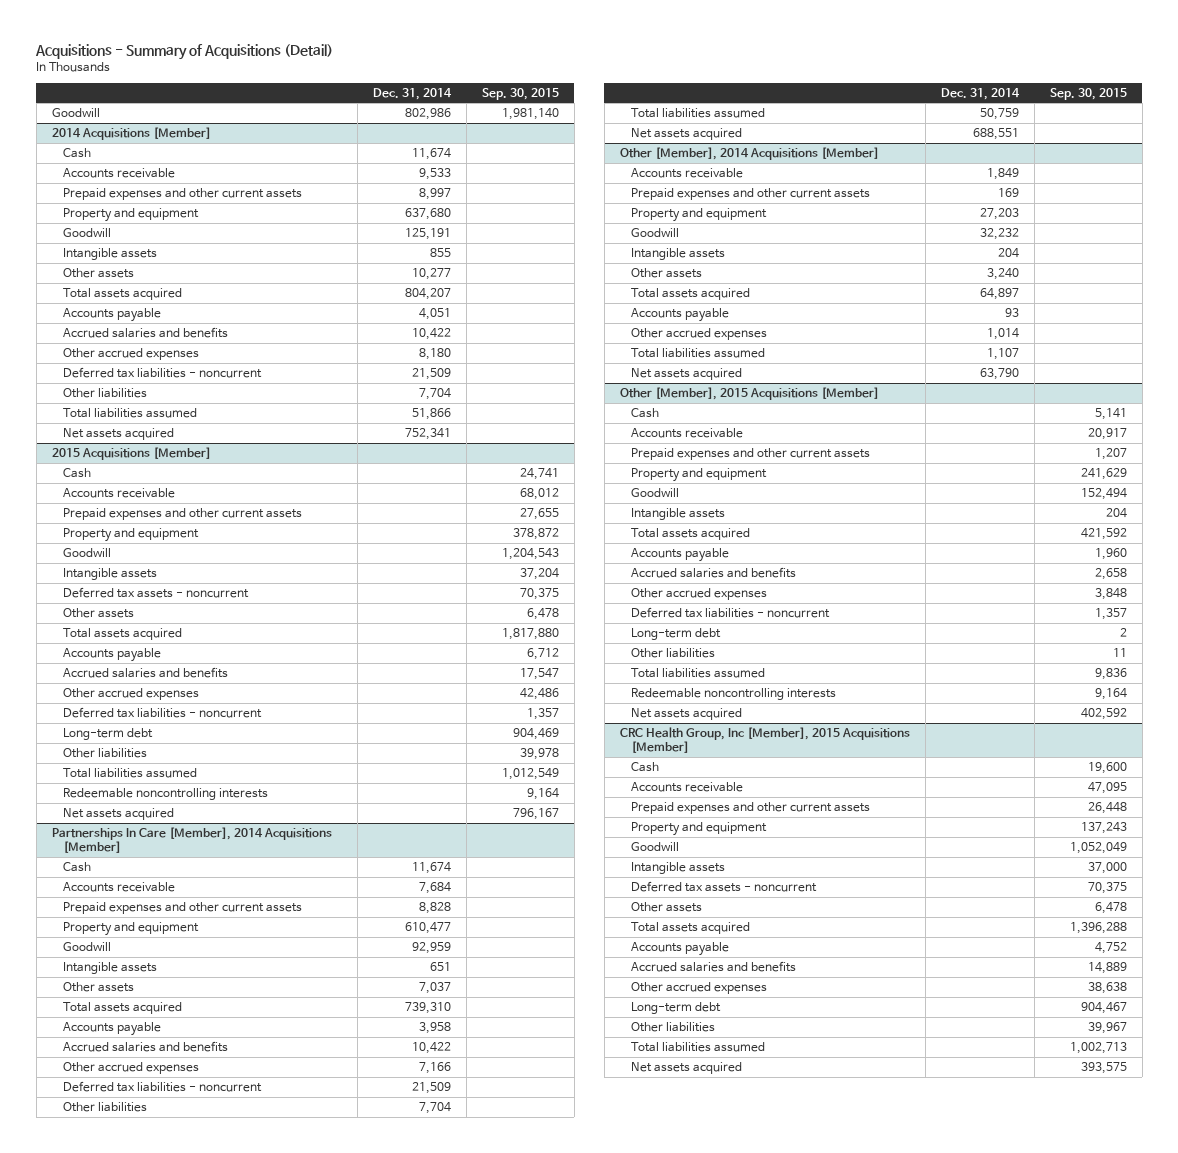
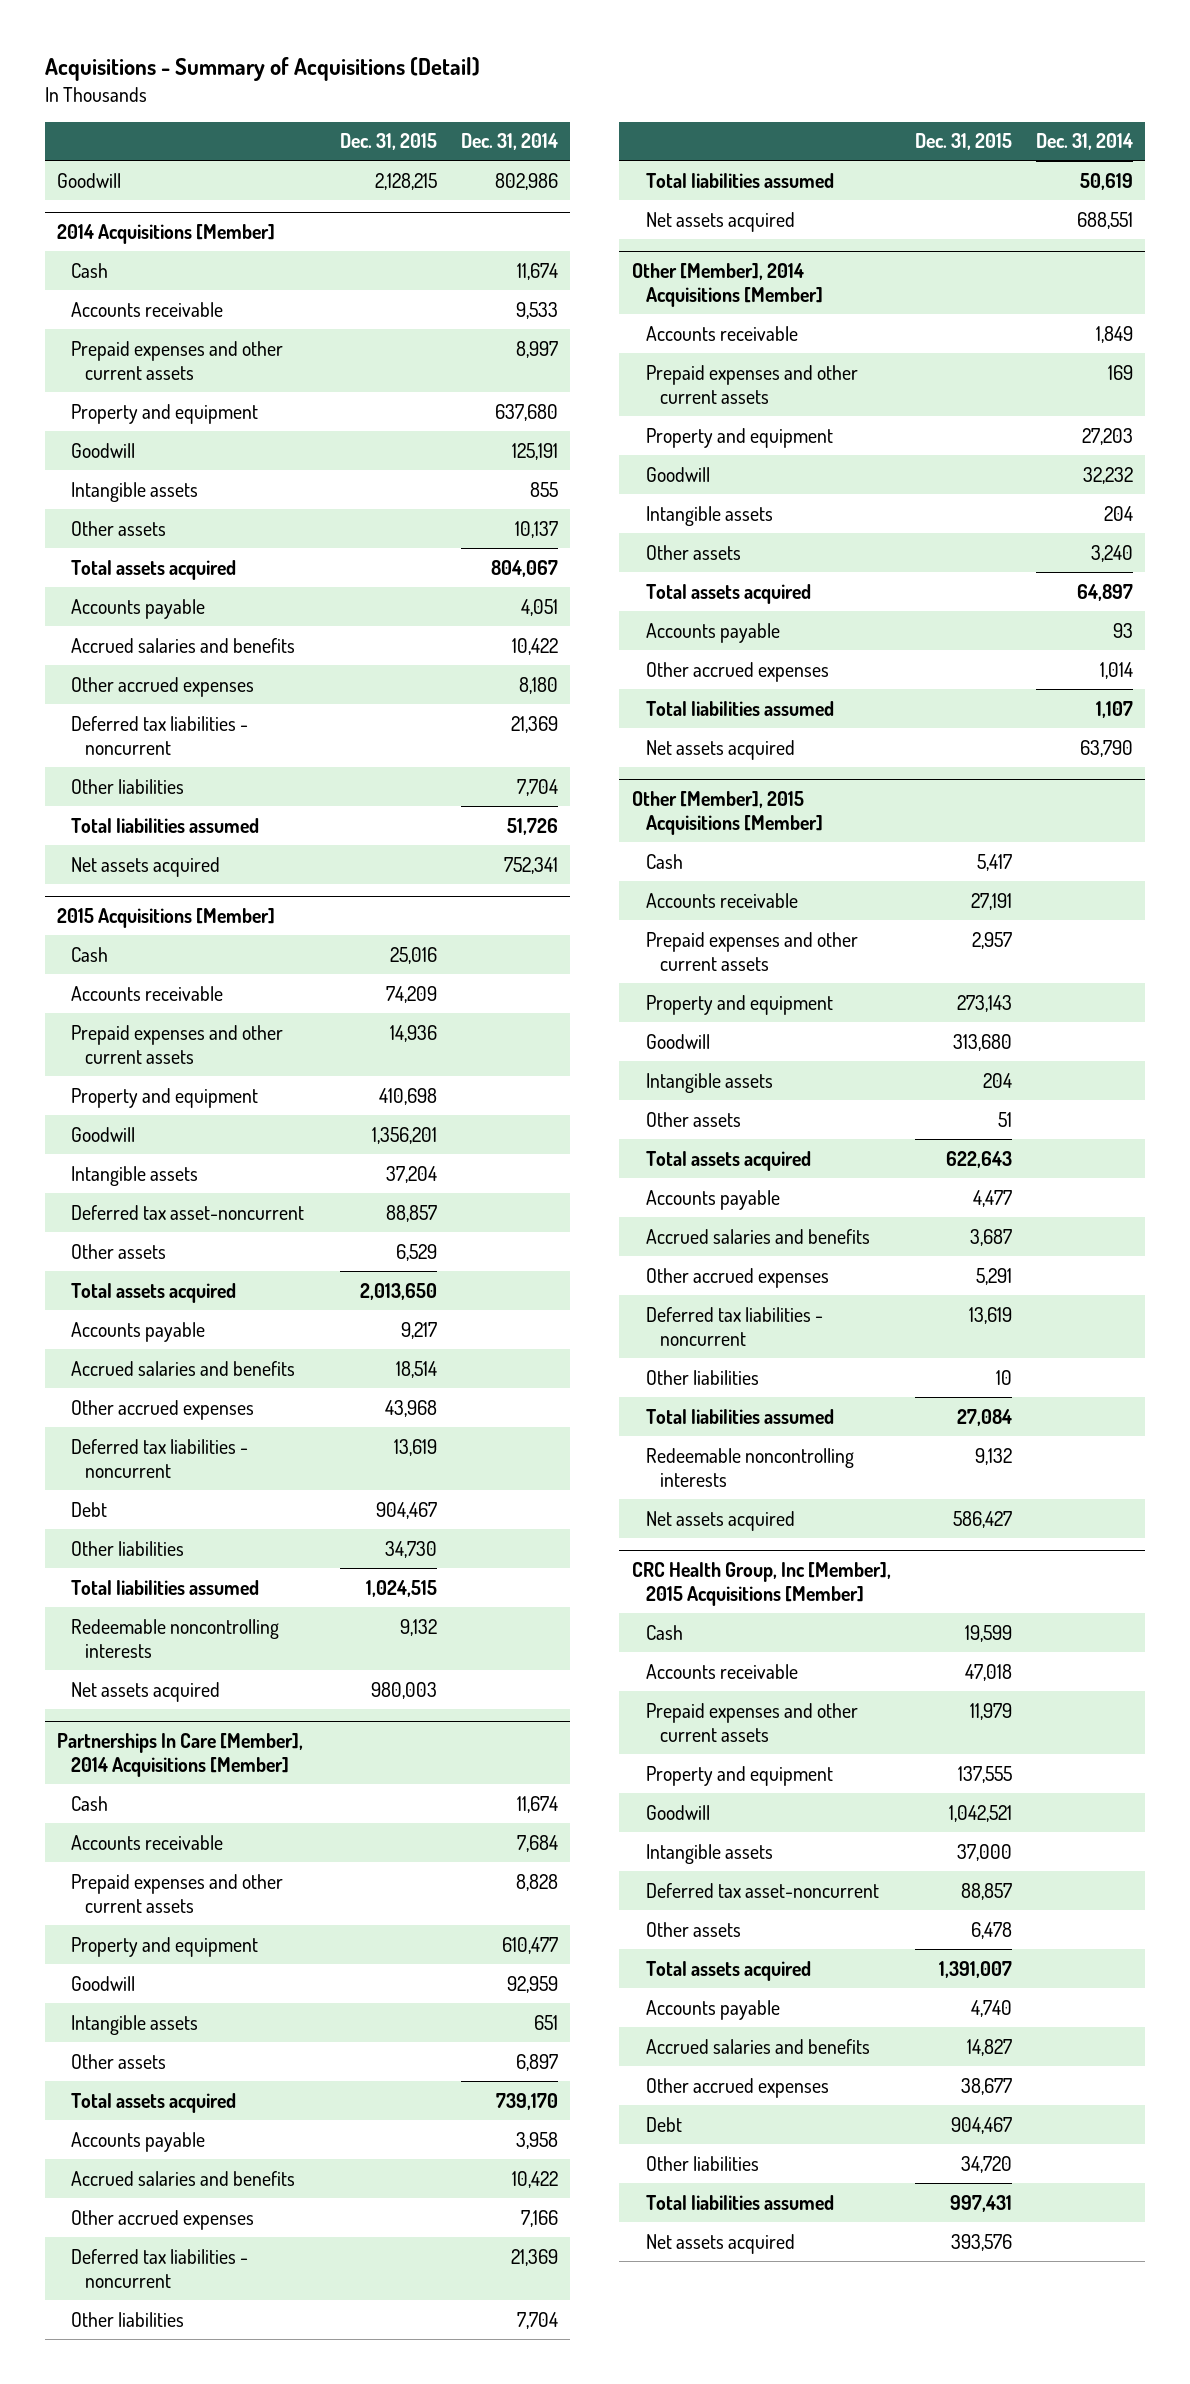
[481,87,559,100] Sep. 30, 2015 -> none
none -> [339,133,437,151] Dec. 31, 2015
[411,268,451,281] 10,277 -> [514,520,558,538] 10,137
[404,288,451,301] 804,207 -> [490,559,558,577] 804,067
[411,368,451,381] 21,509 -> [510,715,558,733] 21,369
[411,408,451,421] 51,866 -> [506,817,558,835] 51,726
[63,587,250,599] Deferred tax assets - noncurrent -> [70,1204,304,1220] Deferred tax asset-noncurrent
[63,728,154,741] Long-term debt -> [70,1501,107,1517] Debt
[418,982,451,995] 7,037 -> [515,2053,558,2071] 6,897
[404,1002,451,1015] 739,310 -> [495,2092,558,2110] 739,170
[411,1082,451,1095] 21,509 -> [510,2248,558,2266] 21,369
[979,108,1019,121] 50,759 -> [1079,172,1133,190] 50,619
none -> [645,1111,741,1127] Other assets
[631,628,722,641] Long-term debt -> none
[631,881,818,893] Deferred tax assets - noncurrent -> [645,1882,879,1898] Deferred tax asset-noncurrent
[631,1002,722,1015] Long-term debt -> [645,2116,682,2132] Debt

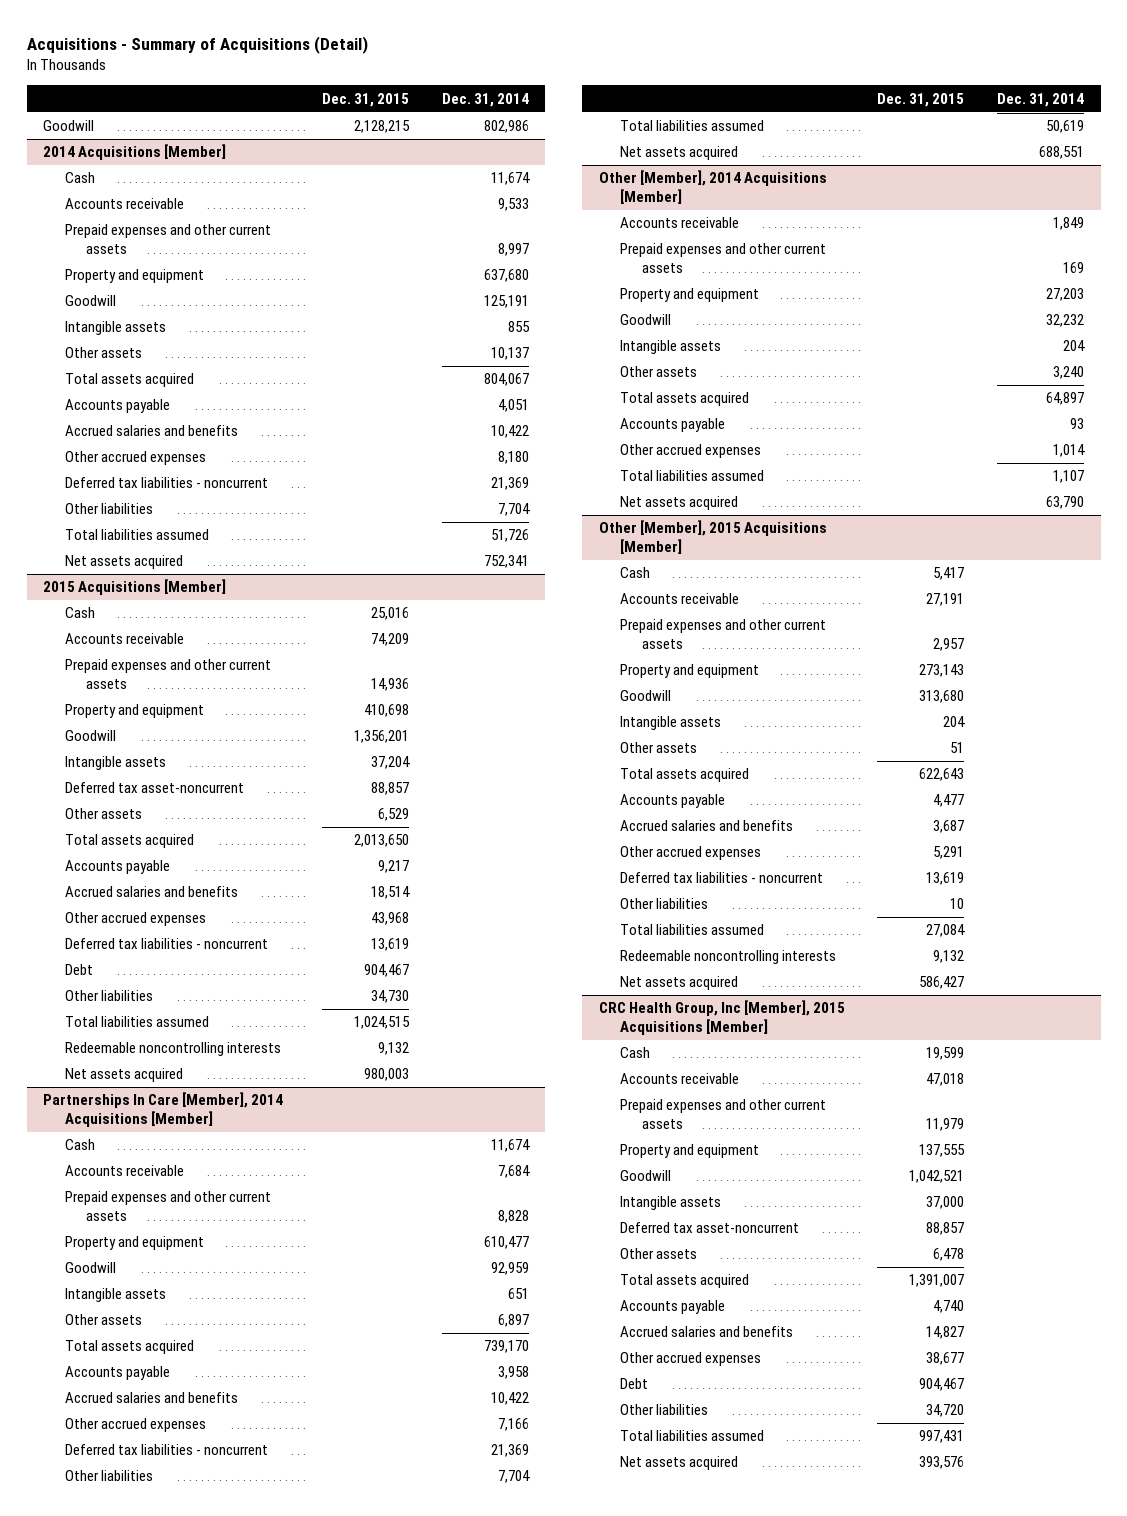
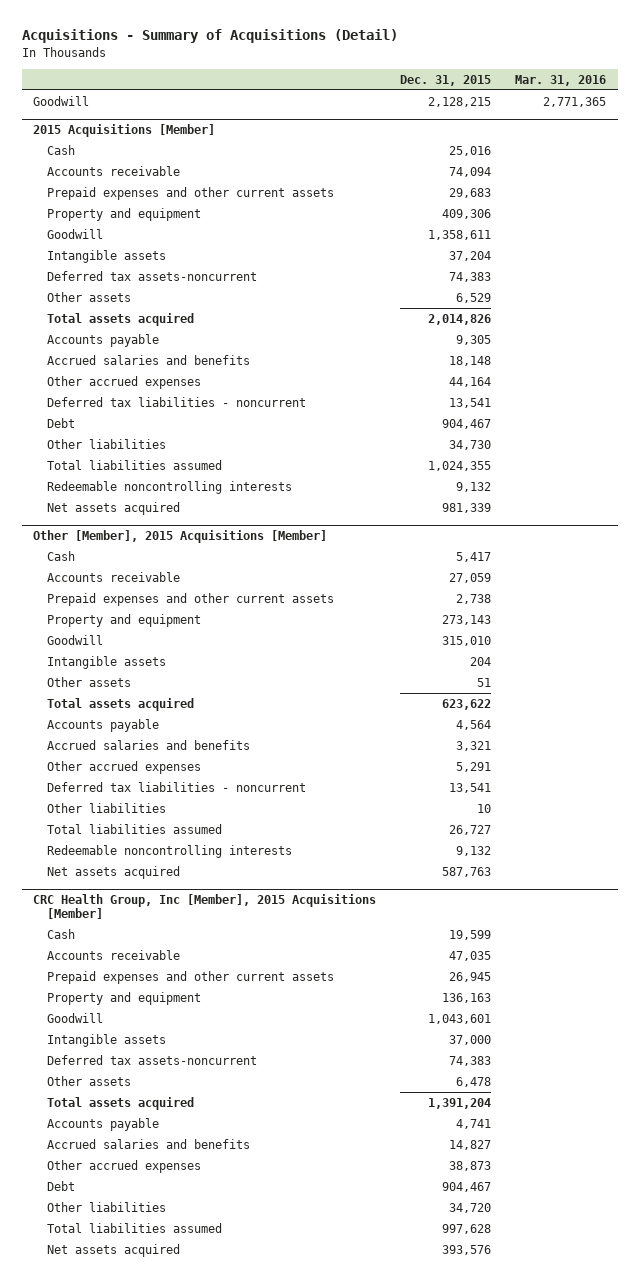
[441,92,529,107] Dec. 31, 2014 -> none
none -> [514,74,606,86] Mar. 31, 2016
[43,144,227,161] 2014 Acquisitions [Member] -> none
[64,172,95,184] Cash -> none
[64,198,184,210] Accounts receivable -> none
[64,224,271,255] Prepaid expenses and other current assets -> none
[64,269,204,284] Property and equipment -> none
[64,295,116,307] Goodwill -> none
[64,321,166,336] Intangible assets -> none
[64,347,142,359] Other assets -> none
[64,373,194,388] Total assets acquired -> none
[64,399,170,414] Accounts payable -> none
[64,425,238,437] Accrued salaries and benefits -> none
[64,451,206,466] Other accrued expenses -> none
[64,477,268,489] Deferred tax liabilities - noncurrent -> none
[64,503,153,515] Other liabilities -> none
[64,529,209,541] Total liabilities assumed -> none
[64,555,183,570] Net assets acquired -> none
[370,633,409,647] 74,209 -> [449,166,492,177] 74,094
[370,678,409,692] 14,936 -> [449,187,492,198] 29,683
[363,704,409,718] 410,698 -> [442,208,492,219] 409,306
[353,730,409,744] 1,356,201 -> [428,229,492,240] 1,358,611
[64,782,244,794] Deferred tax asset-noncurrent -> [47,270,258,281] Deferred tax assets-noncurrent
[370,782,409,796] 88,857 -> [449,271,492,282] 74,383
[353,834,409,848] 2,013,650 -> [428,313,492,325] 2,014,826
[377,860,409,874] 9,217 -> [456,334,492,345] 9,305
[370,886,410,900] 18,514 -> [449,355,492,366] 18,148
[370,912,409,926] 43,968 -> [449,376,492,387] 44,164
[370,938,409,952] 13,619 -> [449,397,492,408] 13,541
[353,1016,410,1030] 1,024,515 -> [428,460,492,471] 1,024,355
[43,1092,284,1128] Partnerships In Care [Member], 2014 Acquisitions [Member] -> none
[64,1139,95,1151] Cash -> none
[64,1165,184,1177] Accounts receivable -> none
[64,1191,271,1222] Prepaid expenses and other current assets -> none
[64,1236,204,1251] Property and equipment -> none
[64,1262,116,1274] Goodwill -> none
[64,1288,166,1303] Intangible assets -> none
[64,1314,142,1326] Other assets -> none
[64,1340,194,1355] Total assets acquired -> none
[64,1366,170,1381] Accounts payable -> none
[64,1392,238,1404] Accrued salaries and benefits -> none
[64,1418,206,1433] Other accrued expenses -> none
[64,1444,268,1456] Deferred tax liabilities - noncurrent -> none
[64,1470,153,1482] Other liabilities -> none
[620,120,765,132] Total liabilities assumed -> none
[620,146,739,161] Net assets acquired -> none
[598,170,827,205] Other [Member], 2014 Acquisitions [Member] -> none
[620,217,740,229] Accounts receivable -> none
[620,243,827,274] Prepaid expenses and other current assets -> none
[620,288,760,303] Property and equipment -> none
[620,314,672,326] Goodwill -> none
[620,340,722,355] Intangible assets -> none
[620,366,698,378] Other assets -> none
[620,392,750,407] Total assets acquired -> none
[620,418,726,433] Accounts payable -> none
[620,444,762,459] Other accrued expenses -> none
[620,470,765,482] Total liabilities assumed -> none
[620,496,739,511] Net assets acquired -> none
[363,1068,409,1082] 980,003 -> [442,502,492,513] 981,339
[926,593,965,607] 27,191 -> [449,572,492,583] 27,059
[933,638,965,652] 2,957 -> [456,593,492,604] 2,738
[919,690,965,704] 313,680 -> [442,635,492,646] 315,010
[919,768,965,782] 622,643 -> [442,698,492,710] 623,622
[933,794,965,808] 4,477 -> [456,719,492,730] 4,564
[933,820,965,834] 3,687 -> [456,740,492,751] 3,321
[926,872,965,886] 13,619 -> [449,782,492,793] 13,541
[926,924,966,938] 27,084 -> [449,824,492,835] 26,727
[919,976,965,990] 586,427 -> [442,866,492,877] 587,763
[926,1073,965,1087] 47,018 -> [449,950,492,961] 47,035
[926,1118,965,1132] 11,979 -> [449,971,492,982] 26,945
[919,1144,966,1158] 137,555 -> [442,992,492,1003] 136,163
[909,1170,965,1184] 1,042,521 -> [428,1013,492,1024] 1,043,601
[620,1222,800,1234] Deferred tax asset-noncurrent -> [47,1054,258,1065] Deferred tax assets-noncurrent
[926,1222,965,1236] 88,857 -> [449,1055,492,1066] 74,383
[909,1274,965,1288] 1,391,007 -> [428,1097,492,1109] 1,391,204
[933,1300,965,1314] 4,740 -> [456,1118,492,1129] 4,741
[926,1352,965,1366] 38,677 -> [449,1160,492,1171] 38,873
[919,1430,965,1444] 997,431 -> [442,1223,492,1234] 997,628

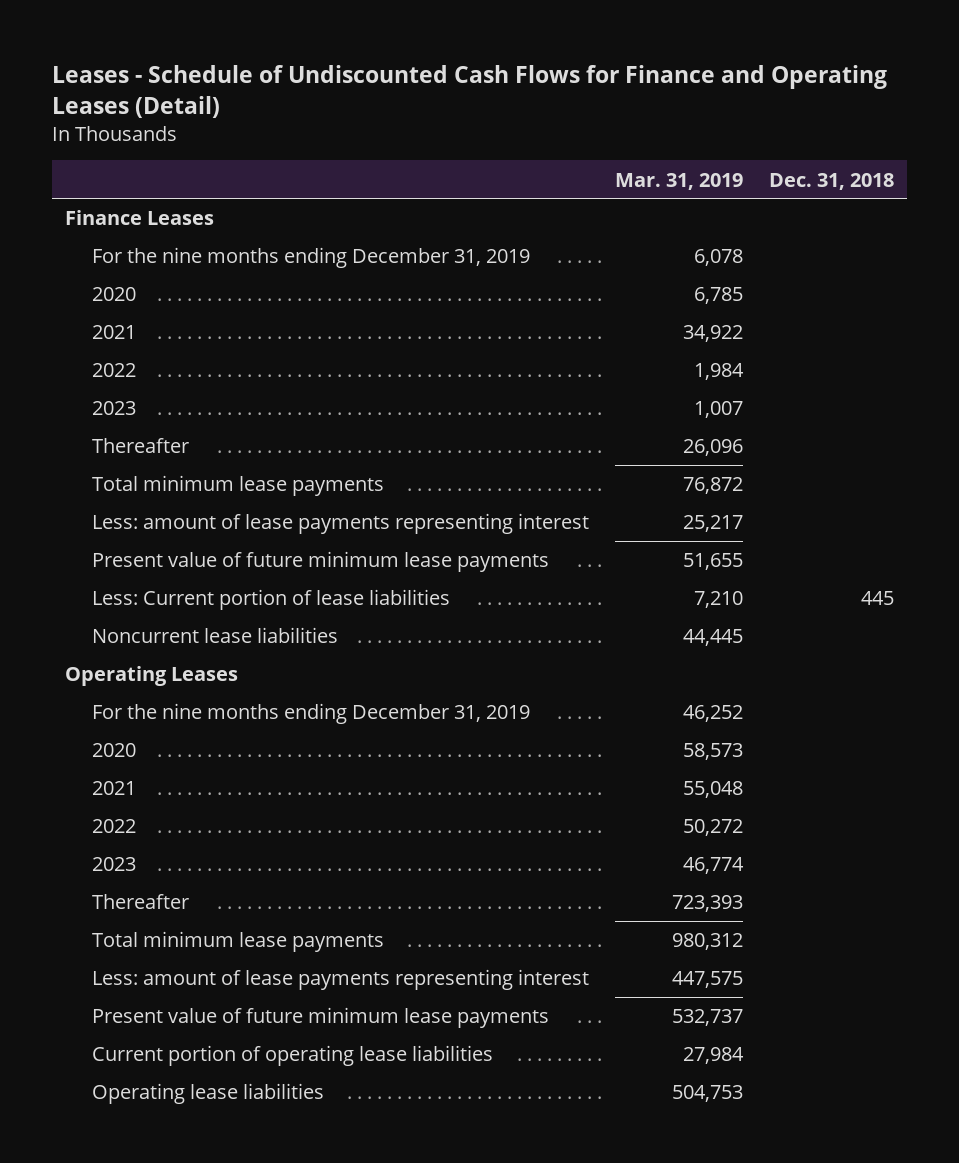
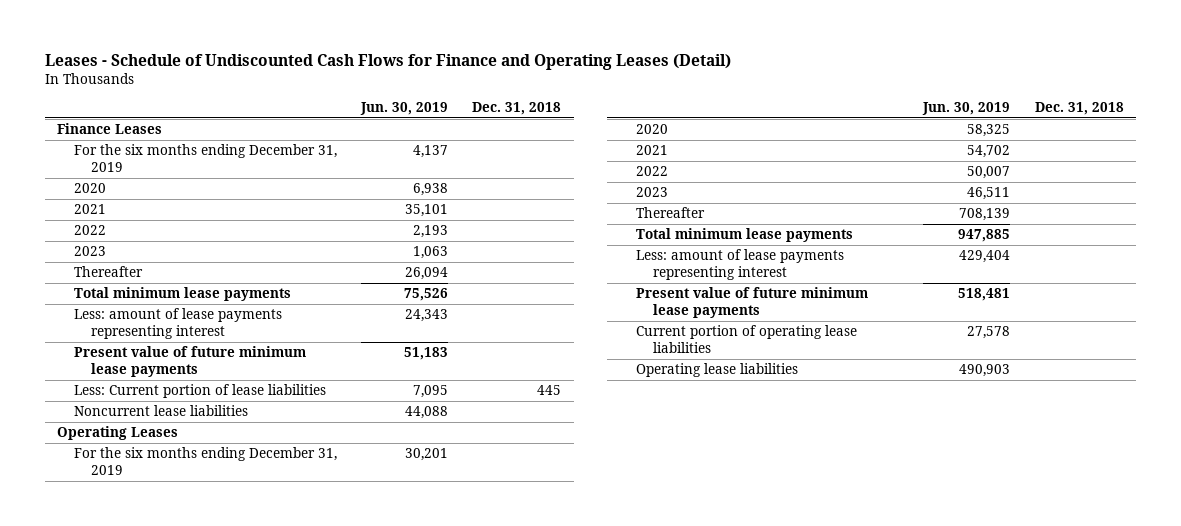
[614,172,743,190] Mar. 31, 2019 -> none
none -> [360,102,449,116] Jun. 30, 2019
[92,247,531,269] For the nine months ending December 31, 2019 -> [74,144,338,173] For the six months ending December 31, 2019
[92,703,531,725] For the nine months ending December 31, 2019 -> [74,447,338,476] For the six months ending December 31, 2019

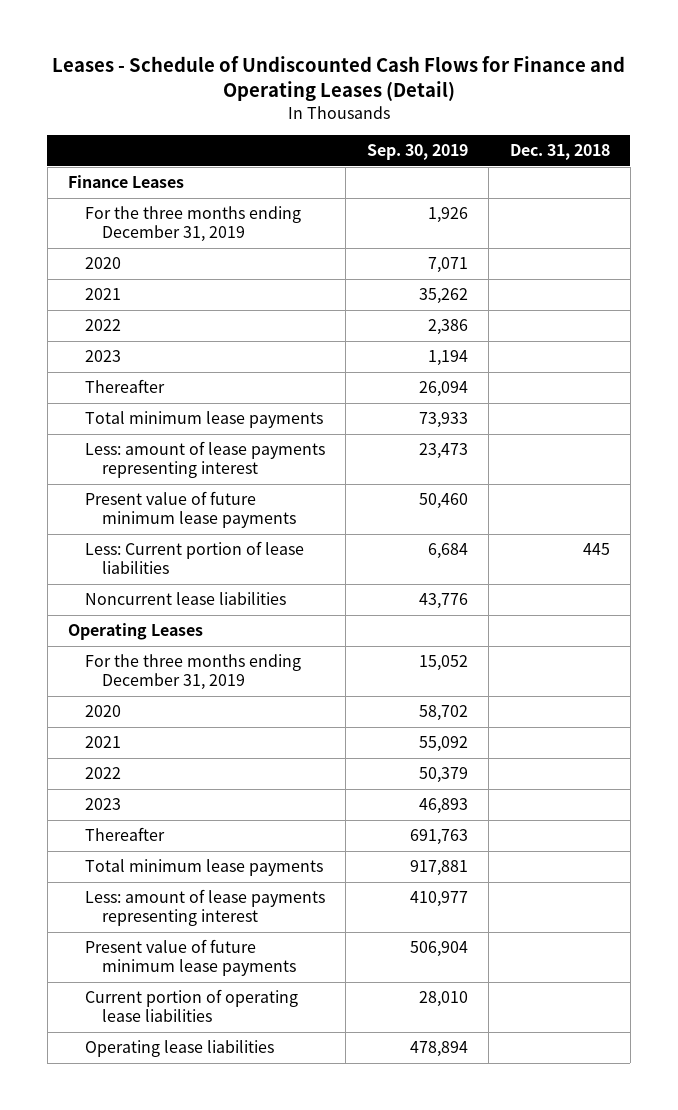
[360,102,449,116] Jun. 30, 2019 -> none
none -> [366,144,468,161] Sep. 30, 2019
[74,144,338,173] For the six months ending December 31, 2019 -> [84,206,301,243] For the three months ending December 31, 2019
[74,447,338,476] For the six months ending December 31, 2019 -> [84,654,301,691] For the three months ending December 31, 2019

